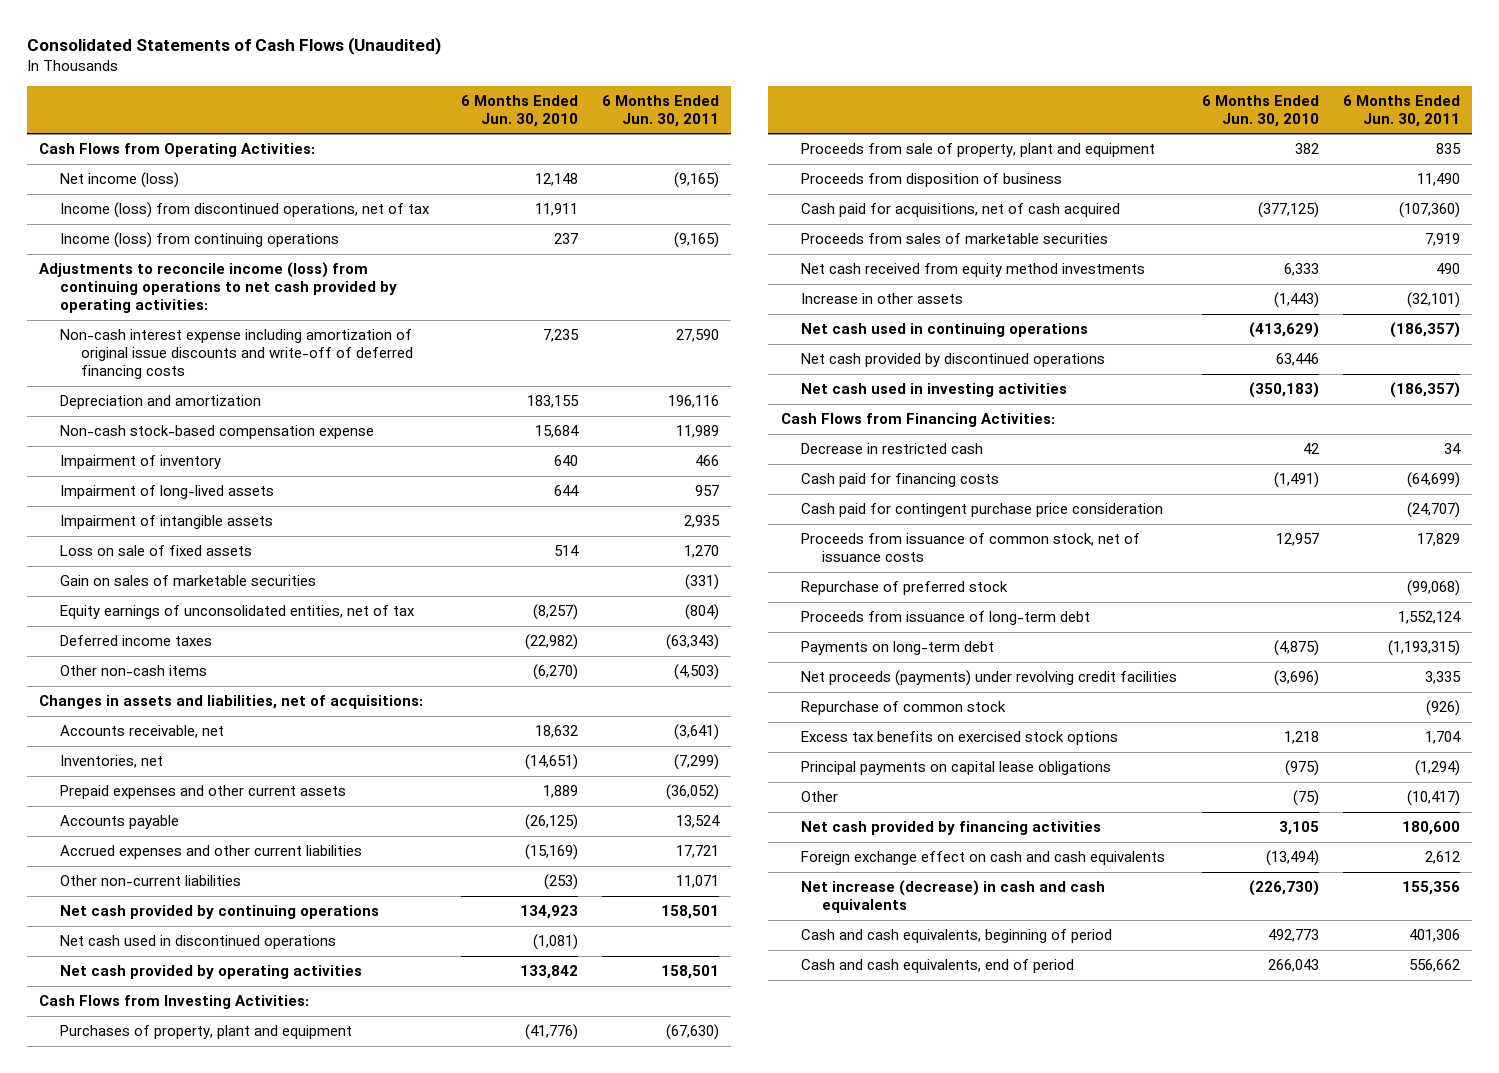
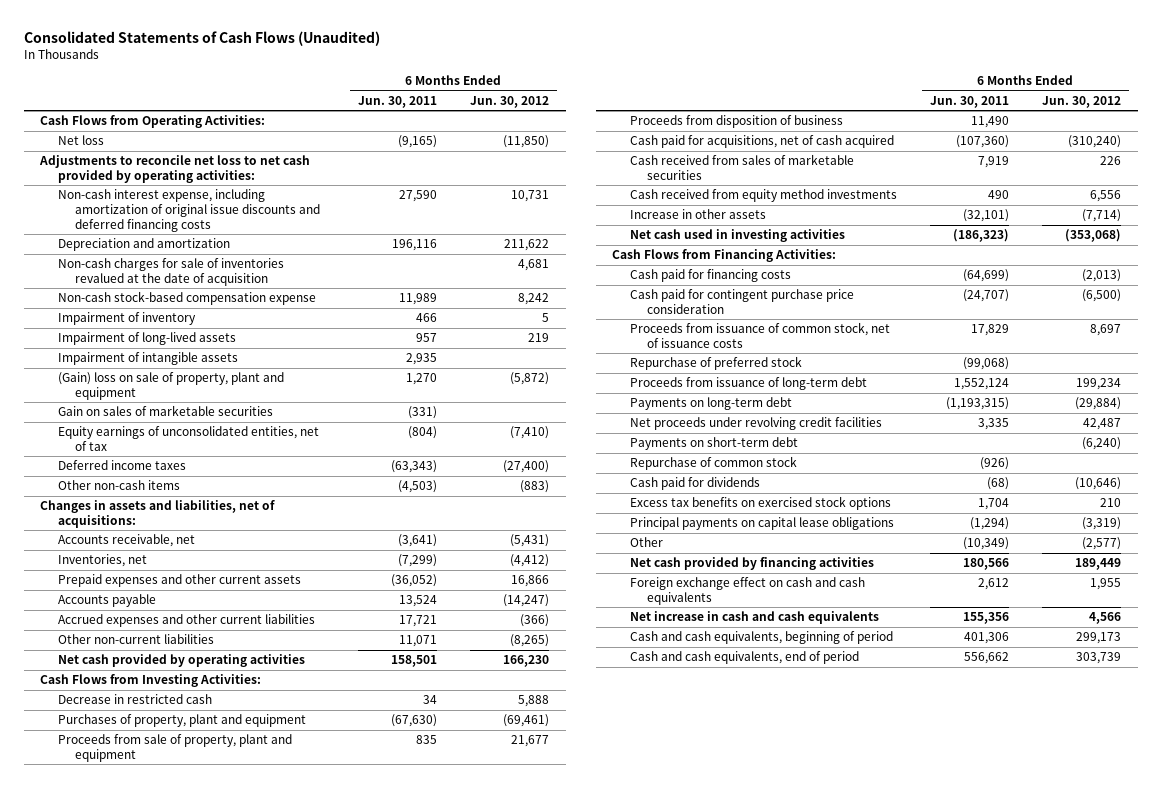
[460,94,578,127] 6 Months Ended Jun. 30, 2010 -> none
none -> [470,96,550,109] Jun. 30, 2012
[60,202,431,219] Income (loss) from discontinued operations, net of tax -> none
[60,232,340,249] Income (loss) from continuing operations -> none
[60,172,180,189] Net income (loss) -> [57,135,104,146] Net loss
[39,262,398,314] Adjustments to reconcile income (loss) from continuing operations to net cash provided by operating activities: -> [39,155,311,183] Adjustments to reconcile net loss to net cash provided by operating activities:
[60,329,414,380] Non-cash interest expense including amortization of original issue discounts and write-off of deferred financing costs -> [57,189,321,232] Non-cash interest expense, including amortization of original issue discounts and deferred financing costs
none -> [57,258,284,286] Non-cash charges for sale of inventories revalued at the date of acquisition
[60,545,253,557] Loss on sale of fixed assets -> [57,372,284,400] (Gain) loss on sale of property, plant and equipment
[60,905,380,920] Net cash provided by continuing operations -> none
[60,935,337,950] Net cash used in discontinued operations -> none
[801,443,984,455] Decrease in restricted cash -> [57,694,212,705] Decrease in restricted cash
[801,233,1109,245] Proceeds from sales of marketable securities -> [629,154,854,180] Cash received from sales of marketable securities
[801,263,1146,278] Net cash received from equity method investments -> [629,189,897,203] Cash received from equity method investments
[801,323,1089,338] Net cash used in continuing operations -> none
[801,353,1106,368] Net cash provided by discontinued operations -> none
[1389,382,1460,399] (186,357) -> [952,229,1009,243] (186,323)
[801,670,1178,687] Net proceeds (payments) under revolving credit facilities -> [629,417,882,431] Net proceeds under revolving credit facilities
none -> [629,437,798,451] Payments on short-term debt
none -> [629,477,760,491] Cash paid for dividends
[1406,790,1460,807] (10,417) -> [962,537,1009,551] (10,349)
[1401,821,1460,836] 180,600 -> [962,558,1009,571] 180,566
[801,880,1106,914] Net increase (decrease) in cash and cash equivalents -> [629,611,879,625] Net increase in cash and cash equivalents

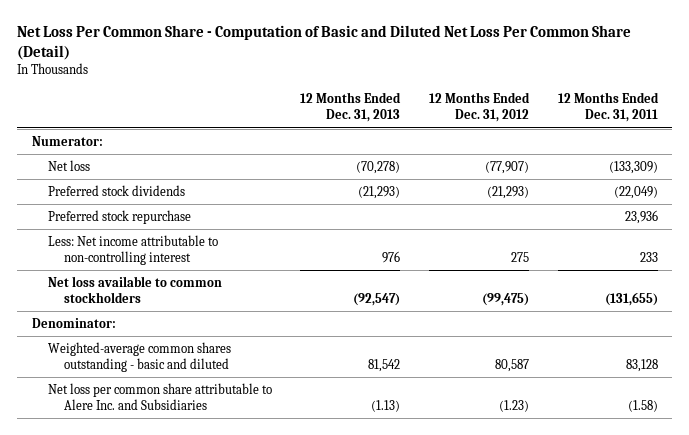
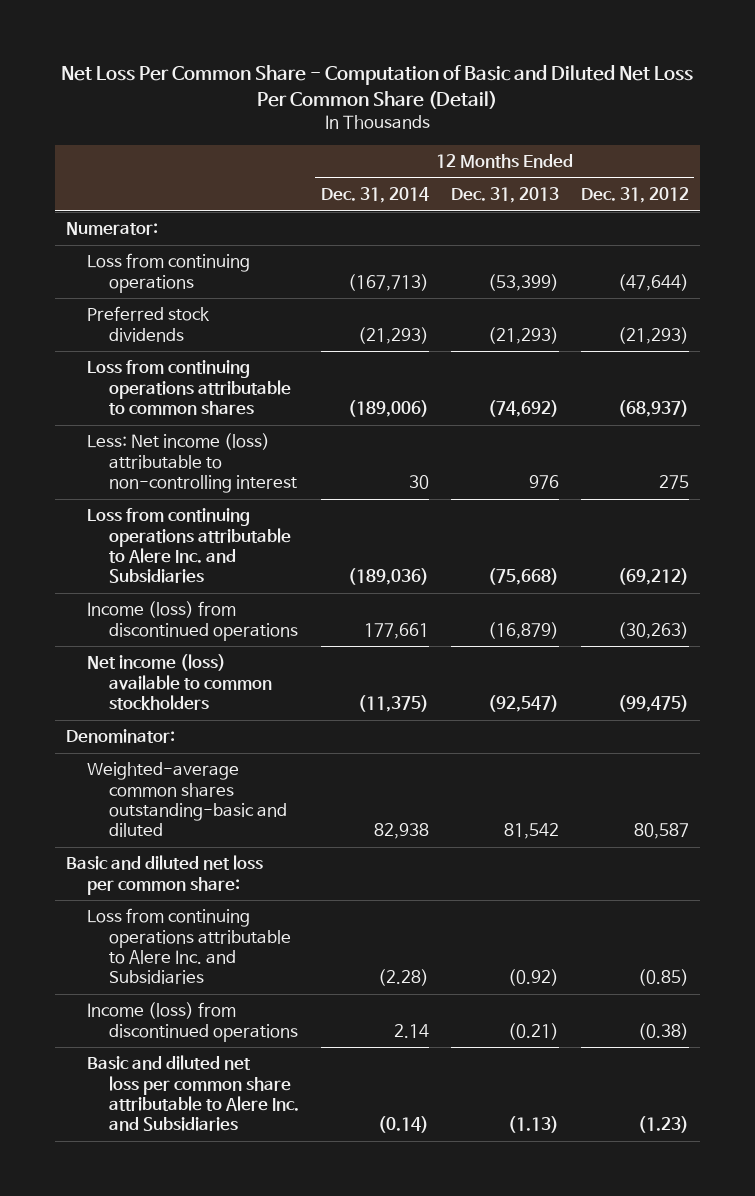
[557,92,659,123] 12 Months Ended Dec. 31, 2011 -> none
none -> [320,187,429,204] Dec. 31, 2014
[47,159,90,171] Net loss -> none
none -> [87,253,251,293] Loss from continuing operations
[47,209,191,224] Preferred stock repurchase -> none
none -> [87,360,291,416] Loss from continuing operations attributable to common shares
[47,234,218,265] Less: Net income attributable to non-controlling interest -> [87,433,297,494] Less: Net income (loss) attributable to non-controlling interest
none -> [87,508,291,584] Loss from continuing operations attributable to Alere Inc. and Subsidiaries
none -> [87,601,298,641] Income (loss) from discontinued operations
[47,275,222,303] Net loss available to common stockholders -> [87,654,272,711] Net income (loss) available to common stockholders
[47,341,231,372] Weighted-average common shares outstanding - basic and diluted -> [87,762,287,838] Weighted-average common shares outstanding-basic and diluted
none -> [65,855,263,895] Basic and diluted net loss per common share:
none -> [87,908,291,985] Loss from continuing operations attributable to Alere Inc. and Subsidiaries
none -> [87,1002,298,1042] Income (loss) from discontinued operations
[47,382,272,410] Net loss per common share attributable to Alere Inc. and Subsidiaries -> [87,1055,299,1132] Basic and diluted net loss per common share attributable to Alere Inc. and Subsidiaries

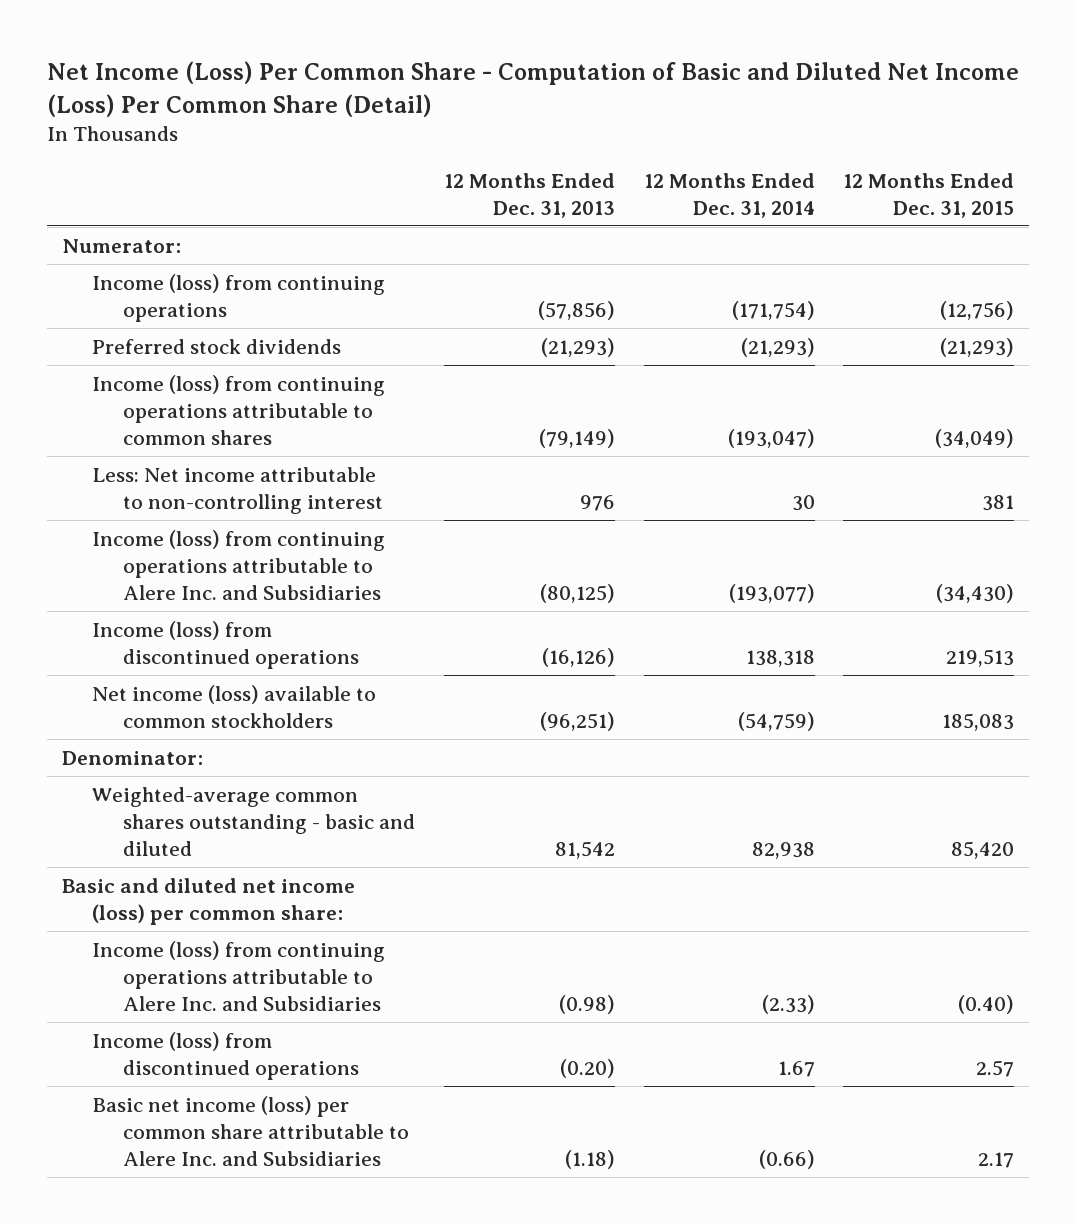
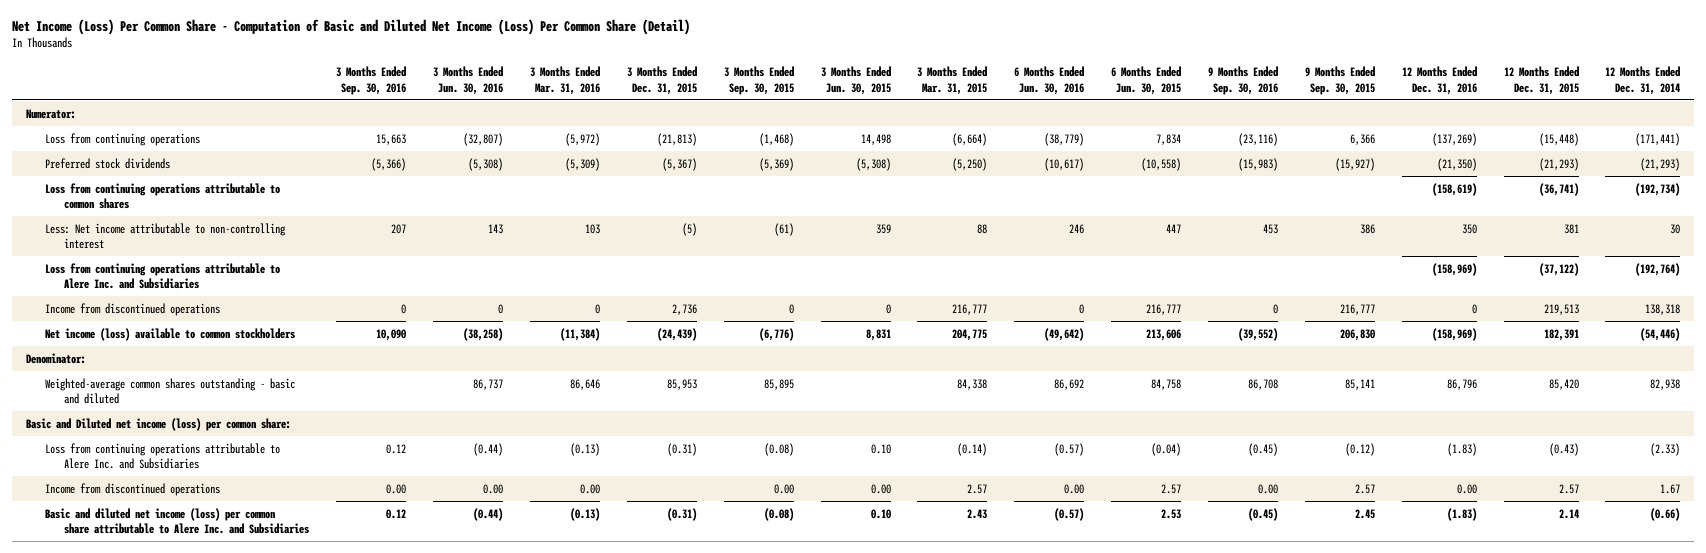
[443,172,615,218] 12 Months Ended Dec. 31, 2013 -> none
none -> [336,66,407,95] 3 Months Ended Sep. 30, 2016
none -> [433,66,504,95] 3 Months Ended Jun. 30, 2016
none -> [529,66,600,95] 3 Months Ended Mar. 31, 2016
none -> [626,66,697,95] 3 Months Ended Dec. 31, 2015
none -> [723,66,794,95] 3 Months Ended Sep. 30, 2015
none -> [820,66,891,95] 3 Months Ended Jun. 30, 2015
none -> [917,66,988,95] 3 Months Ended Mar. 31, 2015
none -> [1014,66,1085,95] 6 Months Ended Jun. 30, 2016
none -> [1111,66,1182,95] 6 Months Ended Jun. 30, 2015
none -> [1207,66,1278,95] 9 Months Ended Sep. 30, 2016
none -> [1304,66,1375,95] 9 Months Ended Sep. 30, 2015
none -> [1401,66,1477,95] 12 Months Ended Dec. 31, 2016
[92,273,386,322] Income (loss) from continuing operations -> [44,132,200,146] Loss from continuing operations
[731,300,815,320] (171,754) -> [1635,132,1681,146] (171,441)
[940,300,1015,320] (12,756) -> [1538,132,1579,146] (15,448)
[92,374,386,445] Income (loss) from continuing operations attributable to common shares -> [44,182,280,210] Loss from continuing operations attributable to common shares
[727,428,815,448] (193,047) -> [1635,182,1681,196] (192,734)
[935,428,1015,448] (34,049) -> [1538,182,1579,196] (36,741)
[92,529,386,600] Income (loss) from continuing operations attributable to Alere Inc. and Subsidiaries -> [44,262,280,290] Loss from continuing operations attributable to Alere Inc. and Subsidiaries
[728,583,815,603] (193,077) -> [1635,262,1681,276] (192,764)
[936,583,1015,603] (34,430) -> [1538,262,1579,276] (37,122)
[92,620,360,669] Income (loss) from discontinued operations -> [44,302,220,316] Income from discontinued operations
[737,711,815,731] (54,759) -> [1640,327,1681,341] (54,446)
[942,712,1015,731] 185,083 -> [1543,328,1579,341] 182,391
[61,877,355,925] Basic and diluted net income (loss) per common share: -> [25,417,291,431] Basic and Diluted net income (loss) per common share:
[92,940,386,1011] Income (loss) from continuing operations attributable to Alere Inc. and Subsidiaries -> [44,442,280,470] Loss from continuing operations attributable to Alere Inc. and Subsidiaries
[958,994,1015,1014] (0.40) -> [1548,442,1579,456] (0.43)
[92,1031,360,1080] Income (loss) from discontinued operations -> [44,482,220,496] Income from discontinued operations
[92,1095,410,1166] Basic net income (loss) per common share attributable to Alere Inc. and Subsidiaries -> [44,507,310,535] Basic and diluted net income (loss) per common share attributable to Alere Inc. and Subsidiaries
[978,1151,1015,1168] 2.17 -> [1558,508,1579,519] 2.14

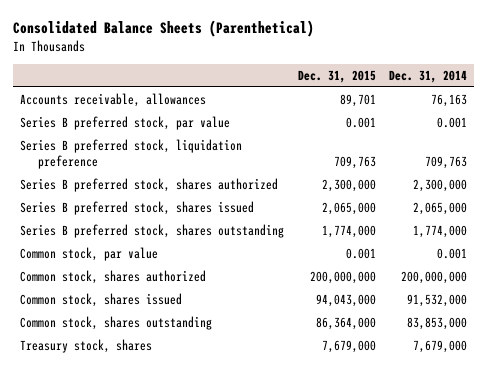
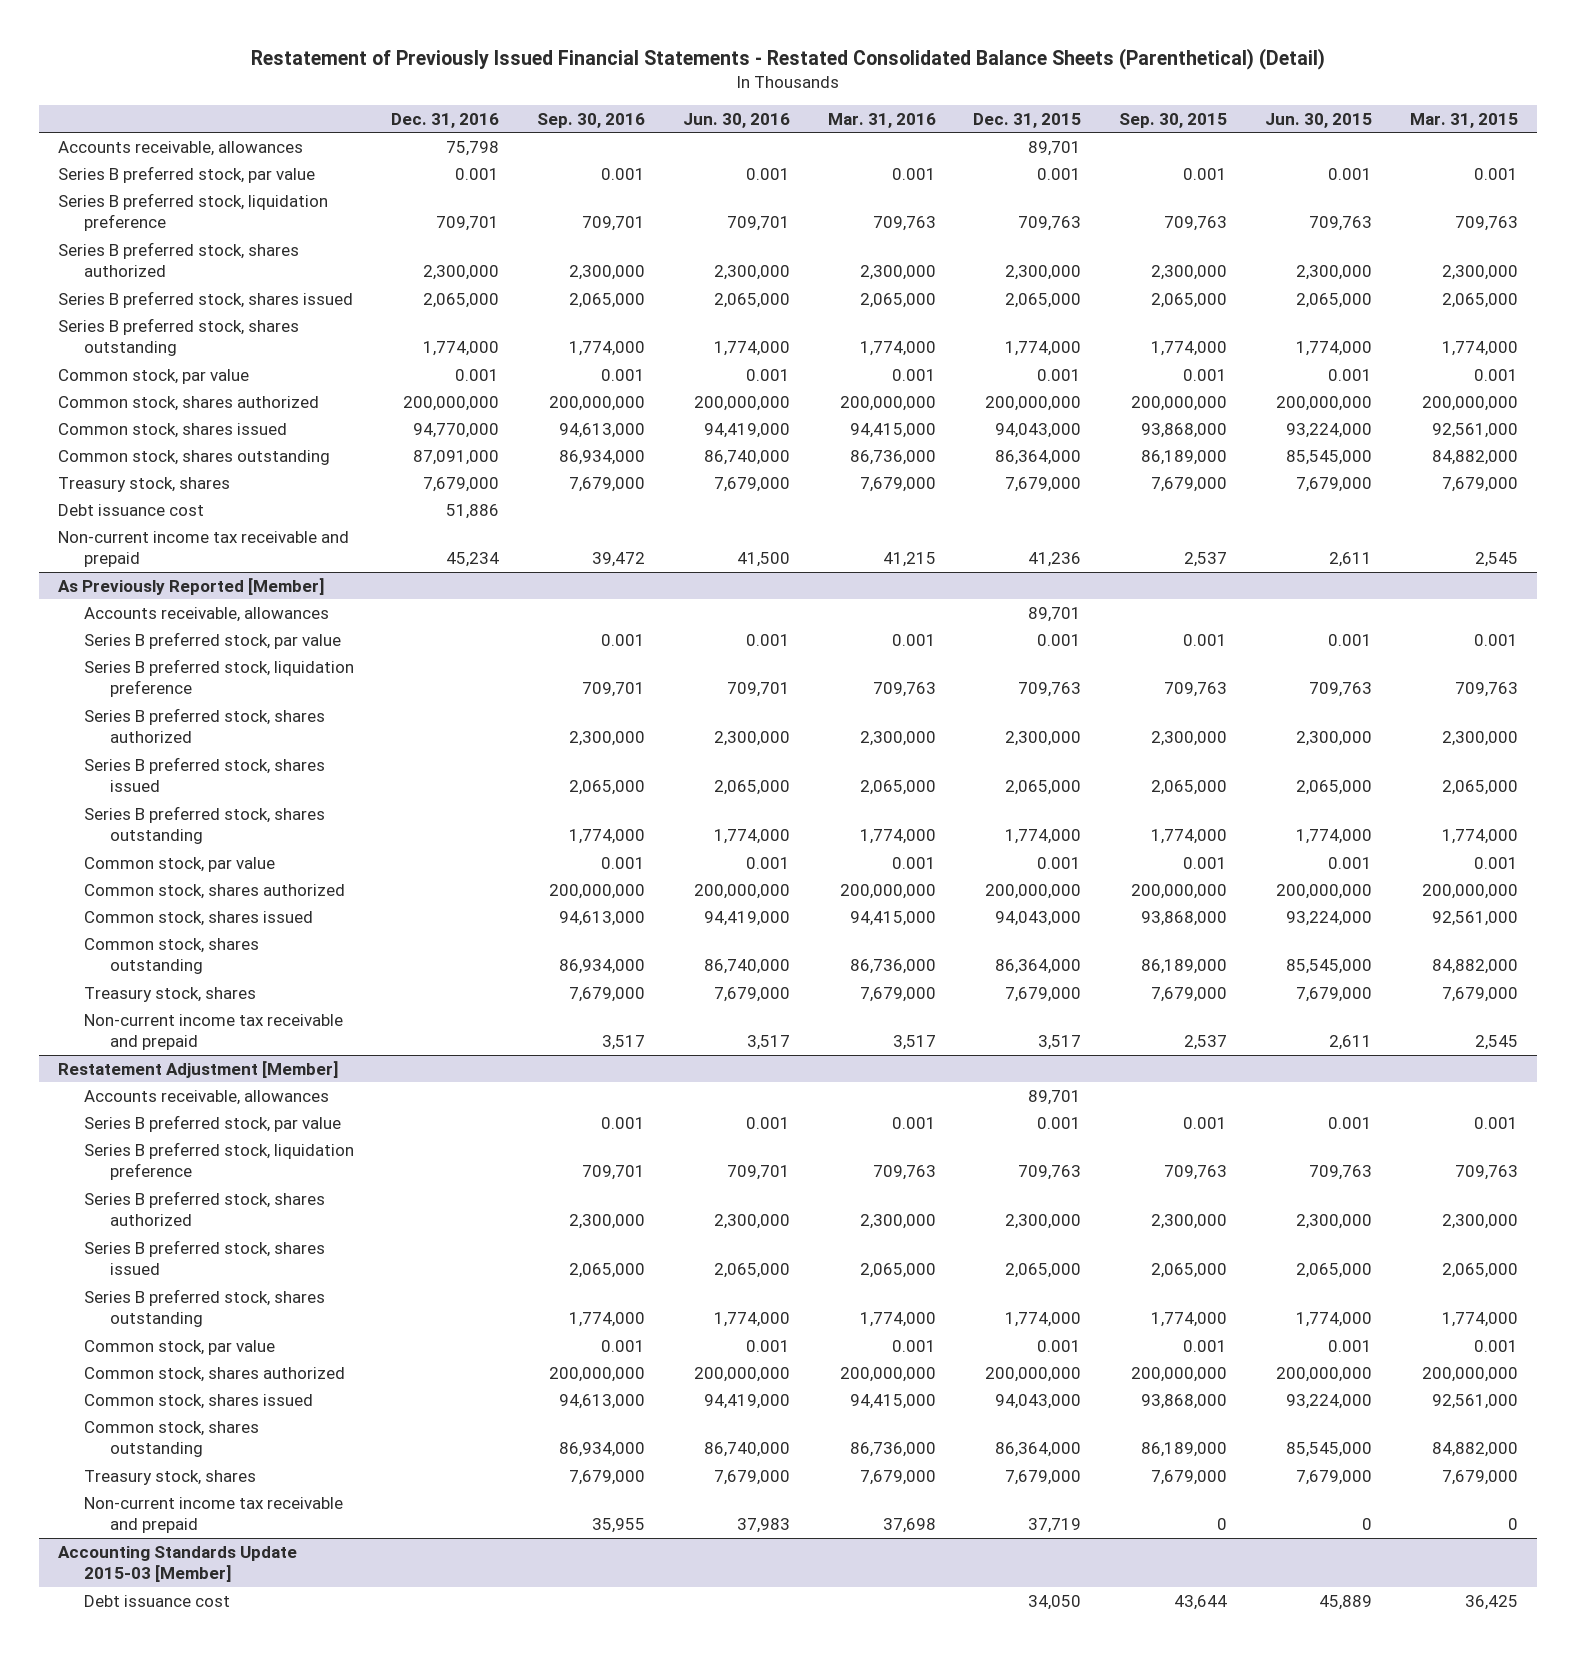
[13,20,315,38] Consolidated Balance Sheets (Parenthetical) -> [250,48,1325,71] Restatement of Previously Issued Financial Statements - Restated Consolidated Balance Sheets (Parenthetical) (Detail)
[389,69,468,83] Dec. 31, 2014 -> none
none -> [391,112,500,128] Dec. 31, 2016
none -> [537,112,646,128] Sep. 30, 2016
none -> [682,112,790,128] Jun. 30, 2016
none -> [827,112,936,128] Mar. 31, 2016
none -> [1119,112,1228,128] Sep. 30, 2015
none -> [1264,112,1372,128] Jun. 30, 2015
none -> [1409,112,1518,128] Mar. 31, 2015
none -> [57,503,204,516] Debt issuance cost
none -> [57,530,349,568] Non-current income tax receivable and prepaid
none -> [57,577,324,595] As Previously Reported [Member]
none -> [83,606,329,622] Accounts receivable, allowances
none -> [83,631,341,649] Series B preferred stock, par value
none -> [83,658,354,698] Series B preferred stock, liquidation preference
none -> [83,707,325,744] Series B preferred stock, shares authorized
none -> [83,756,325,793] Series B preferred stock, shares issued
none -> [83,805,325,845] Series B preferred stock, shares outstanding
none -> [83,856,275,872] Common stock, par value
none -> [83,883,345,899] Common stock, shares authorized
none -> [83,910,313,926] Common stock, shares issued
none -> [83,937,259,975] Common stock, shares outstanding
none -> [83,986,256,1002] Treasury stock, shares
none -> [83,1013,343,1051] Non-current income tax receivable and prepaid
none -> [57,1060,338,1078] Restatement Adjustment [Member]
none -> [83,1089,329,1105] Accounts receivable, allowances
none -> [83,1114,341,1132] Series B preferred stock, par value
none -> [83,1141,354,1181] Series B preferred stock, liquidation preference
none -> [83,1190,325,1227] Series B preferred stock, shares authorized
none -> [83,1239,325,1276] Series B preferred stock, shares issued
none -> [83,1288,325,1328] Series B preferred stock, shares outstanding
none -> [83,1339,275,1355] Common stock, par value
none -> [83,1366,345,1382] Common stock, shares authorized
none -> [83,1393,313,1409] Common stock, shares issued
none -> [83,1420,259,1458] Common stock, shares outstanding
none -> [83,1469,256,1485] Treasury stock, shares
none -> [83,1496,343,1534] Non-current income tax receivable and prepaid
none -> [57,1545,297,1583] Accounting Standards Update 2015-03 [Member]
none -> [83,1594,230,1607] Debt issuance cost

